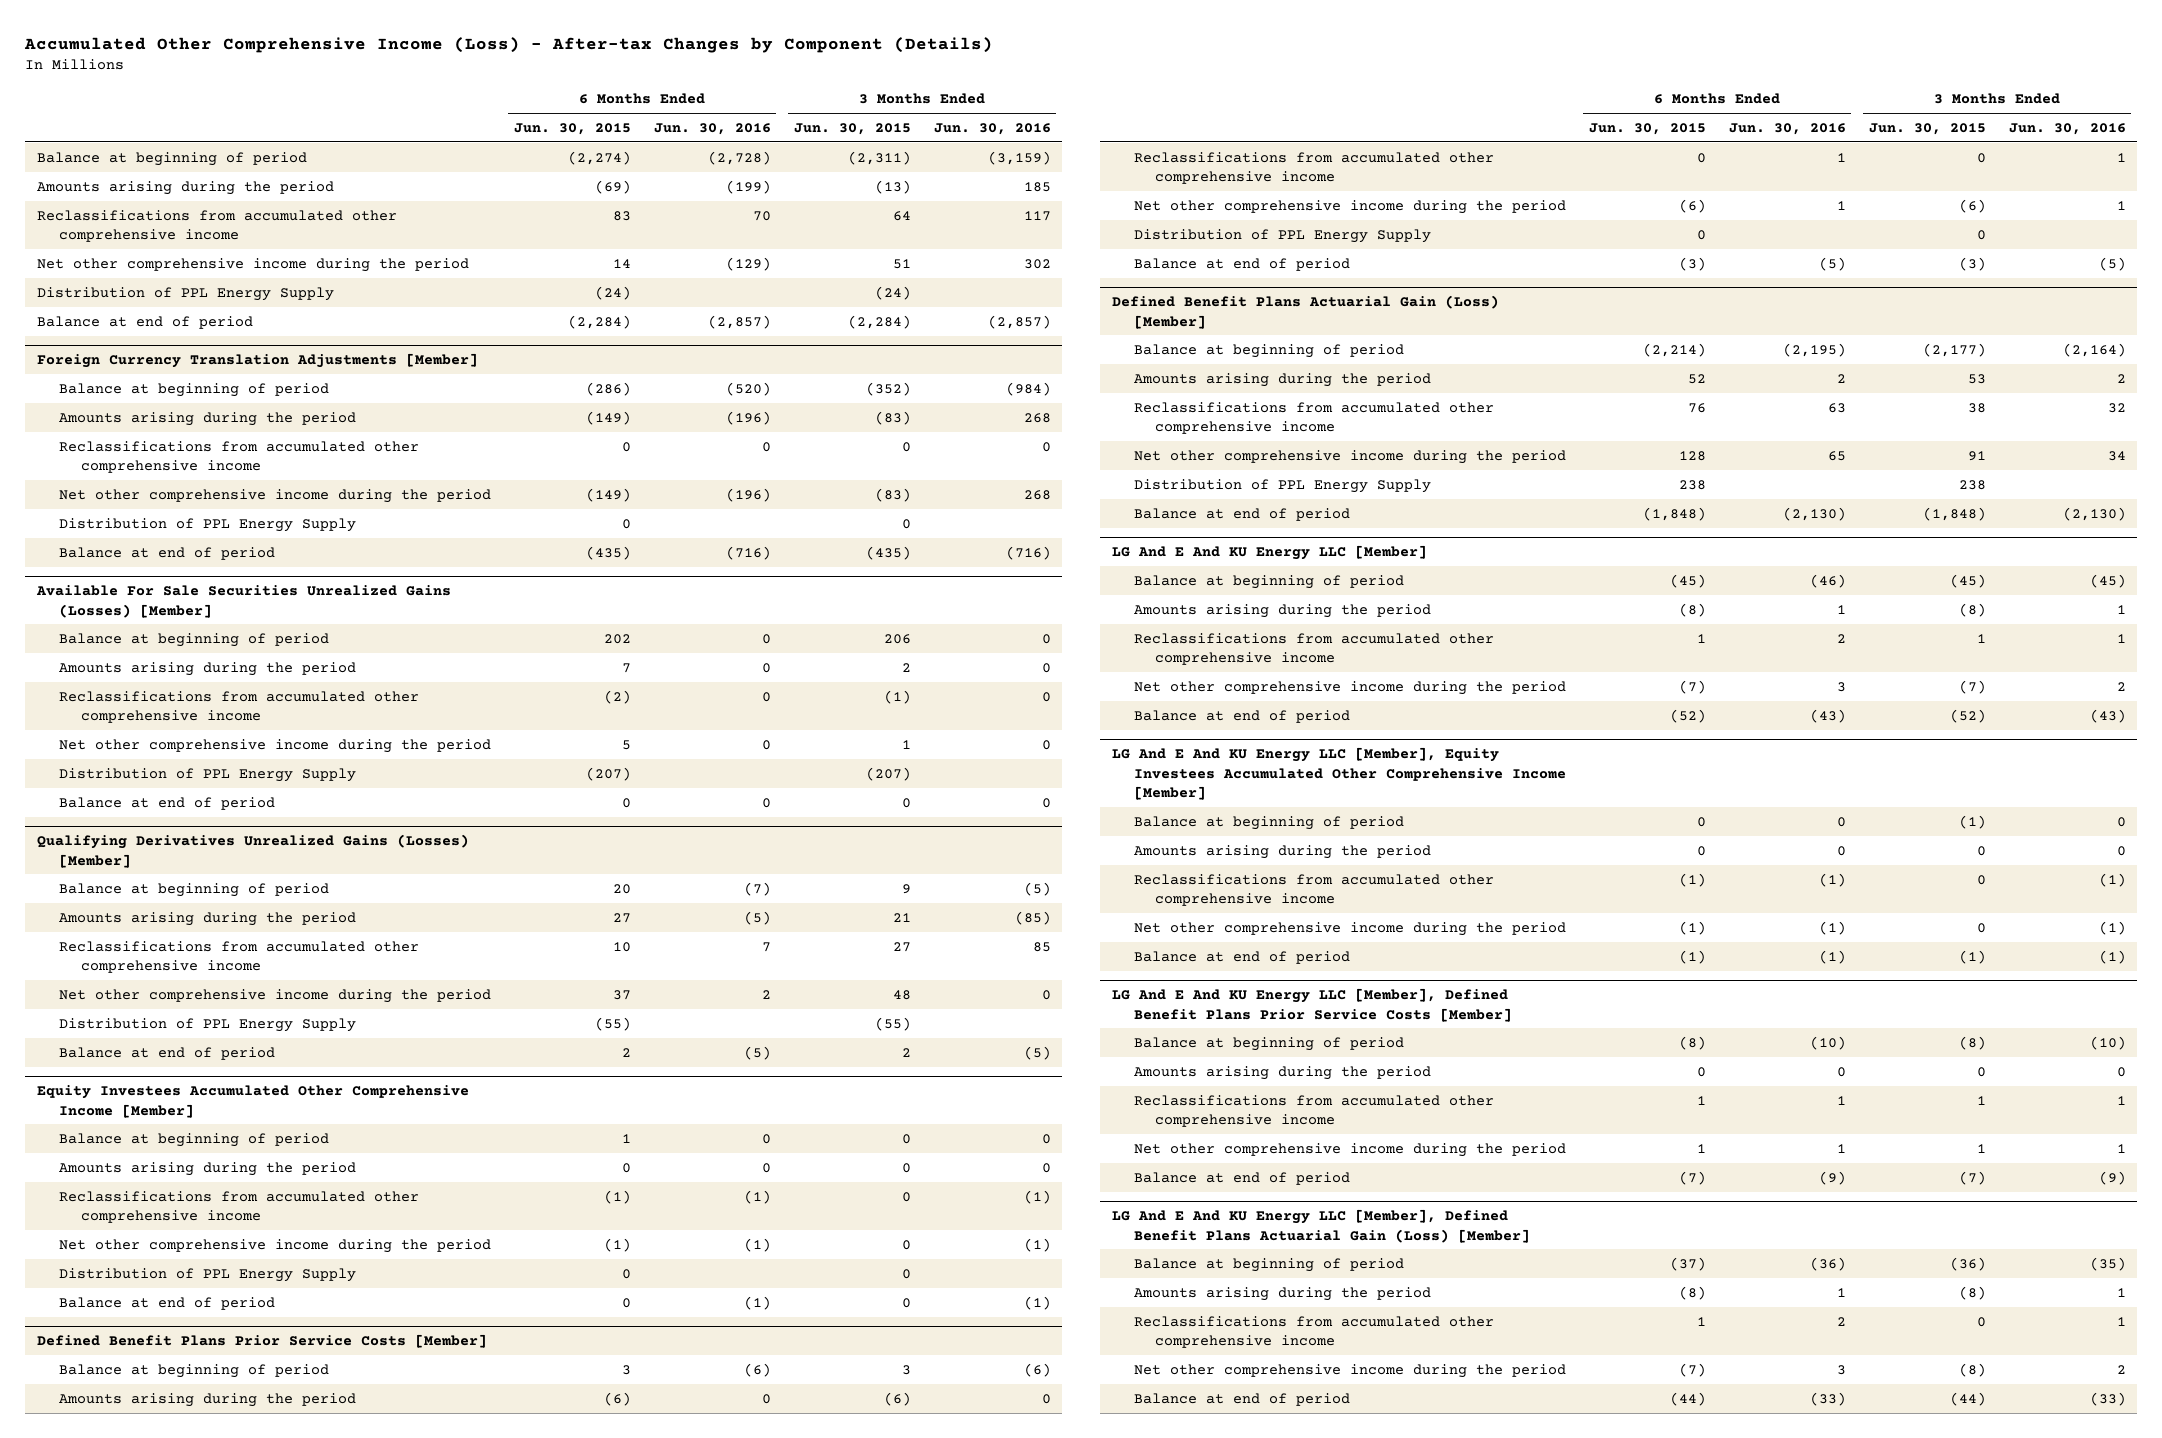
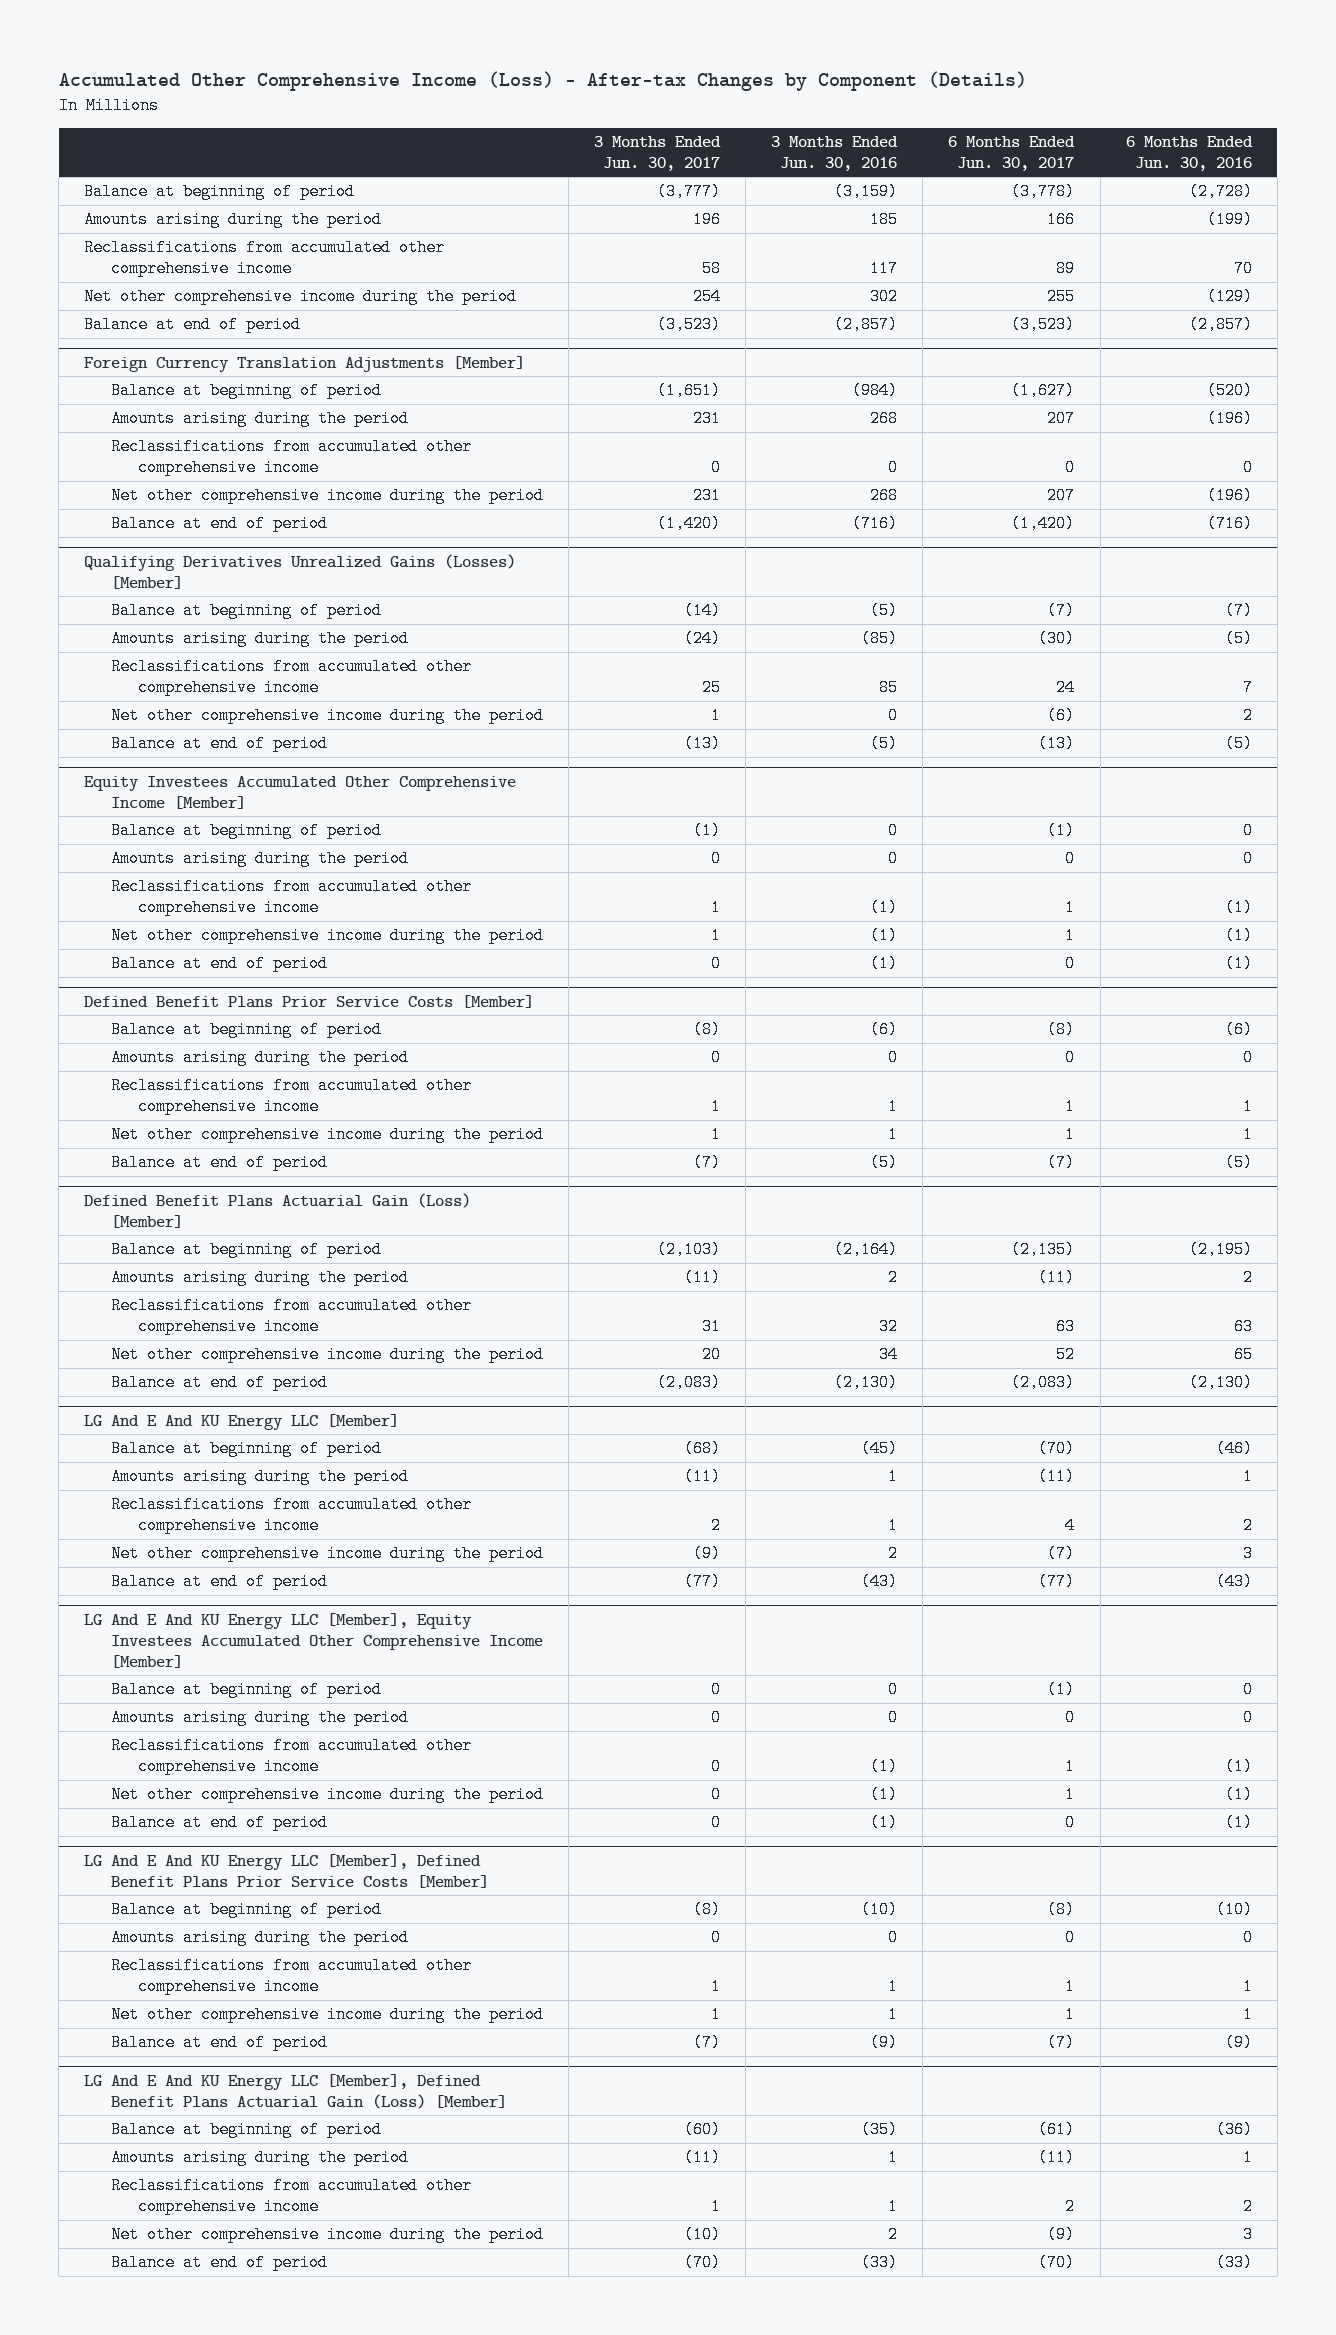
[513,122,631,135] Jun. 30, 2015 -> none
[793,122,911,135] Jun. 30, 2015 -> none
none -> [594,135,722,171] 3 Months Ended Jun. 30, 2017
none -> [948,135,1076,171] 6 Months Ended Jun. 30, 2017
[36,286,334,301] Distribution of PPL Energy Supply -> none
[58,517,356,532] Distribution of PPL Energy Supply -> none
[35,585,451,618] Available For Sale Securities Unrealized Gains (Losses) [Member] -> none
[58,632,329,647] Balance at beginning of period -> none
[58,661,356,676] Amounts arising during the period -> none
[58,690,419,723] Reclassifications from accumulated other comprehensive income -> none
[58,738,491,753] Net other comprehensive income during the period -> none
[58,767,356,782] Distribution of PPL Energy Supply -> none
[58,796,275,810] Balance at end of period -> none
[58,1017,356,1032] Distribution of PPL Energy Supply -> none
[58,1267,356,1282] Distribution of PPL Energy Supply -> none
[1133,228,1431,243] Distribution of PPL Energy Supply -> none
[1133,478,1431,493] Distribution of PPL Energy Supply -> none

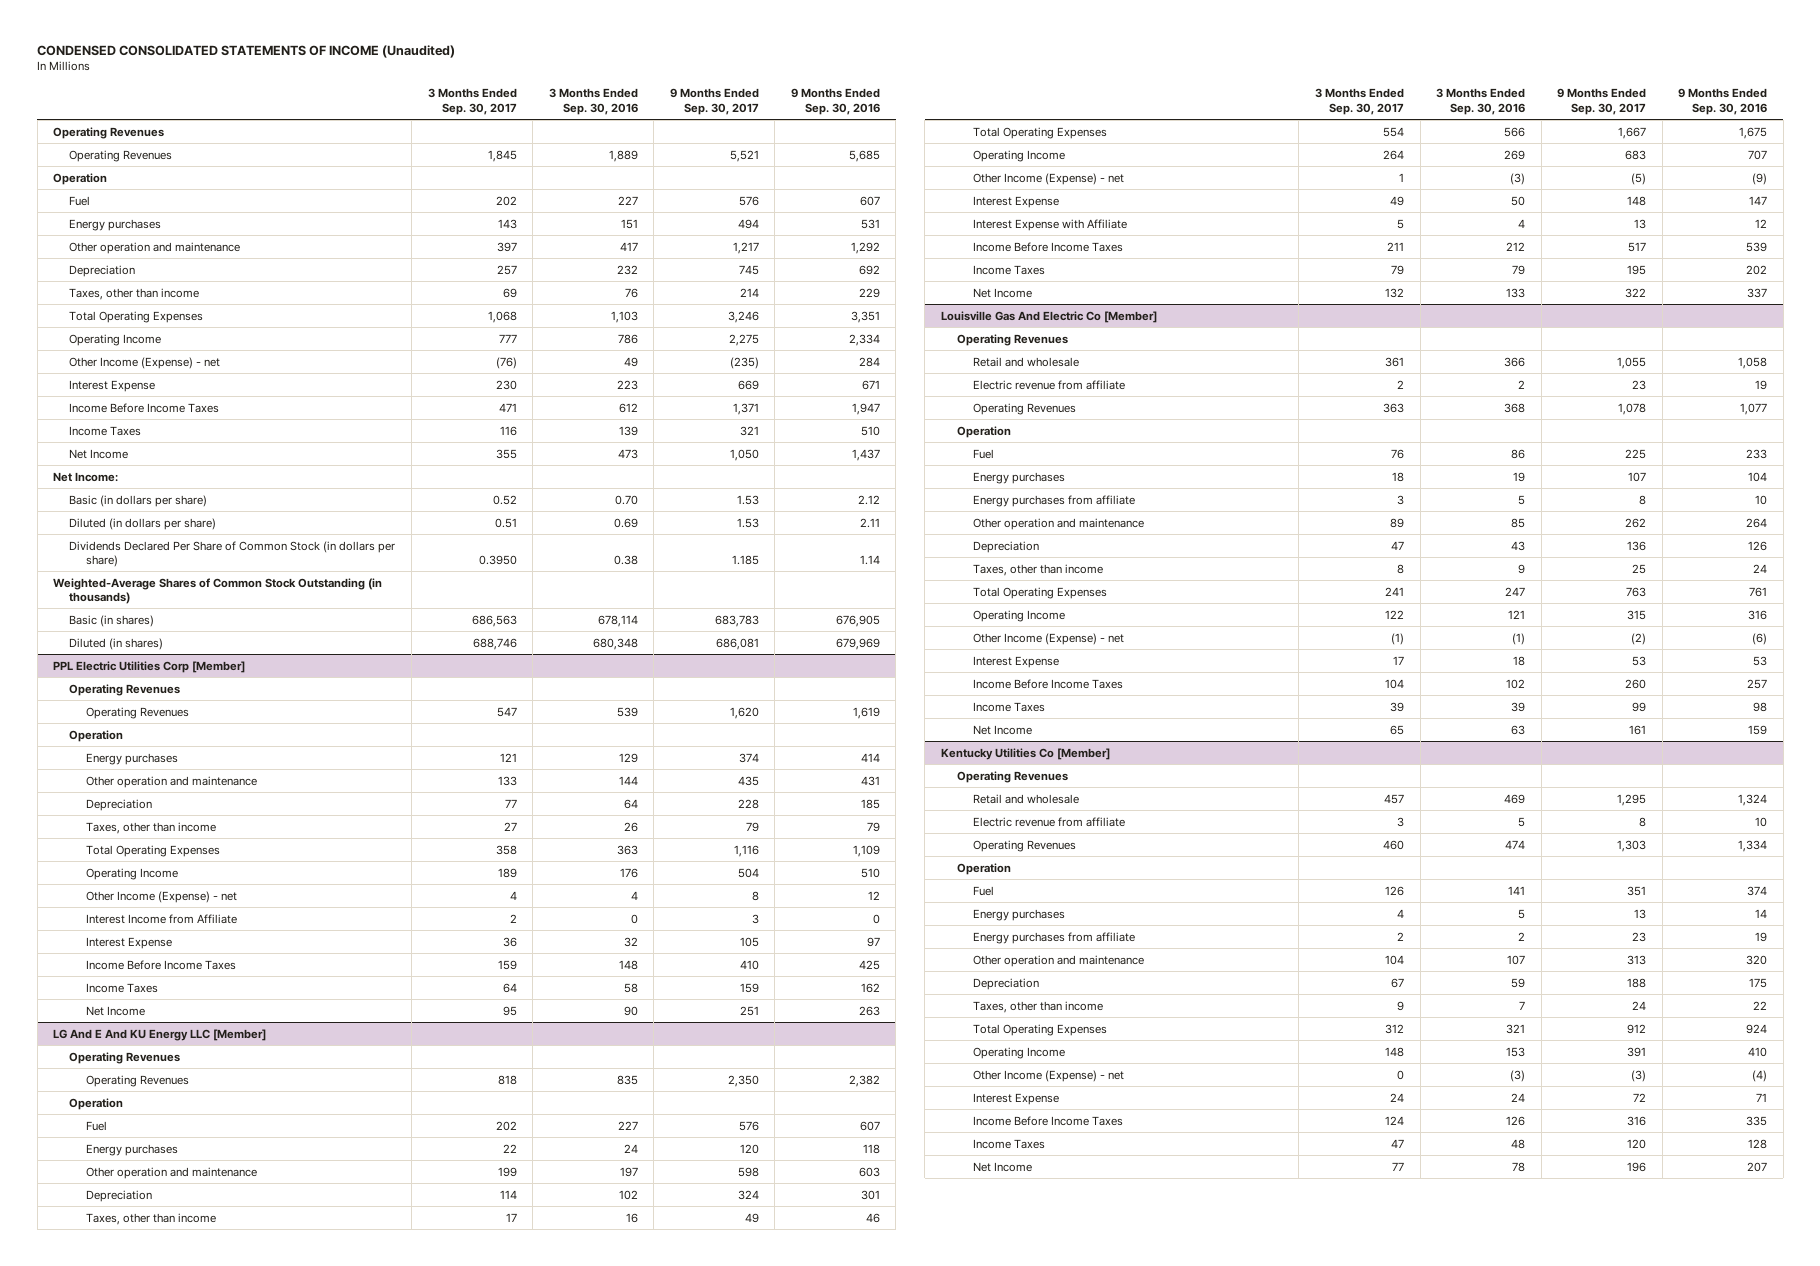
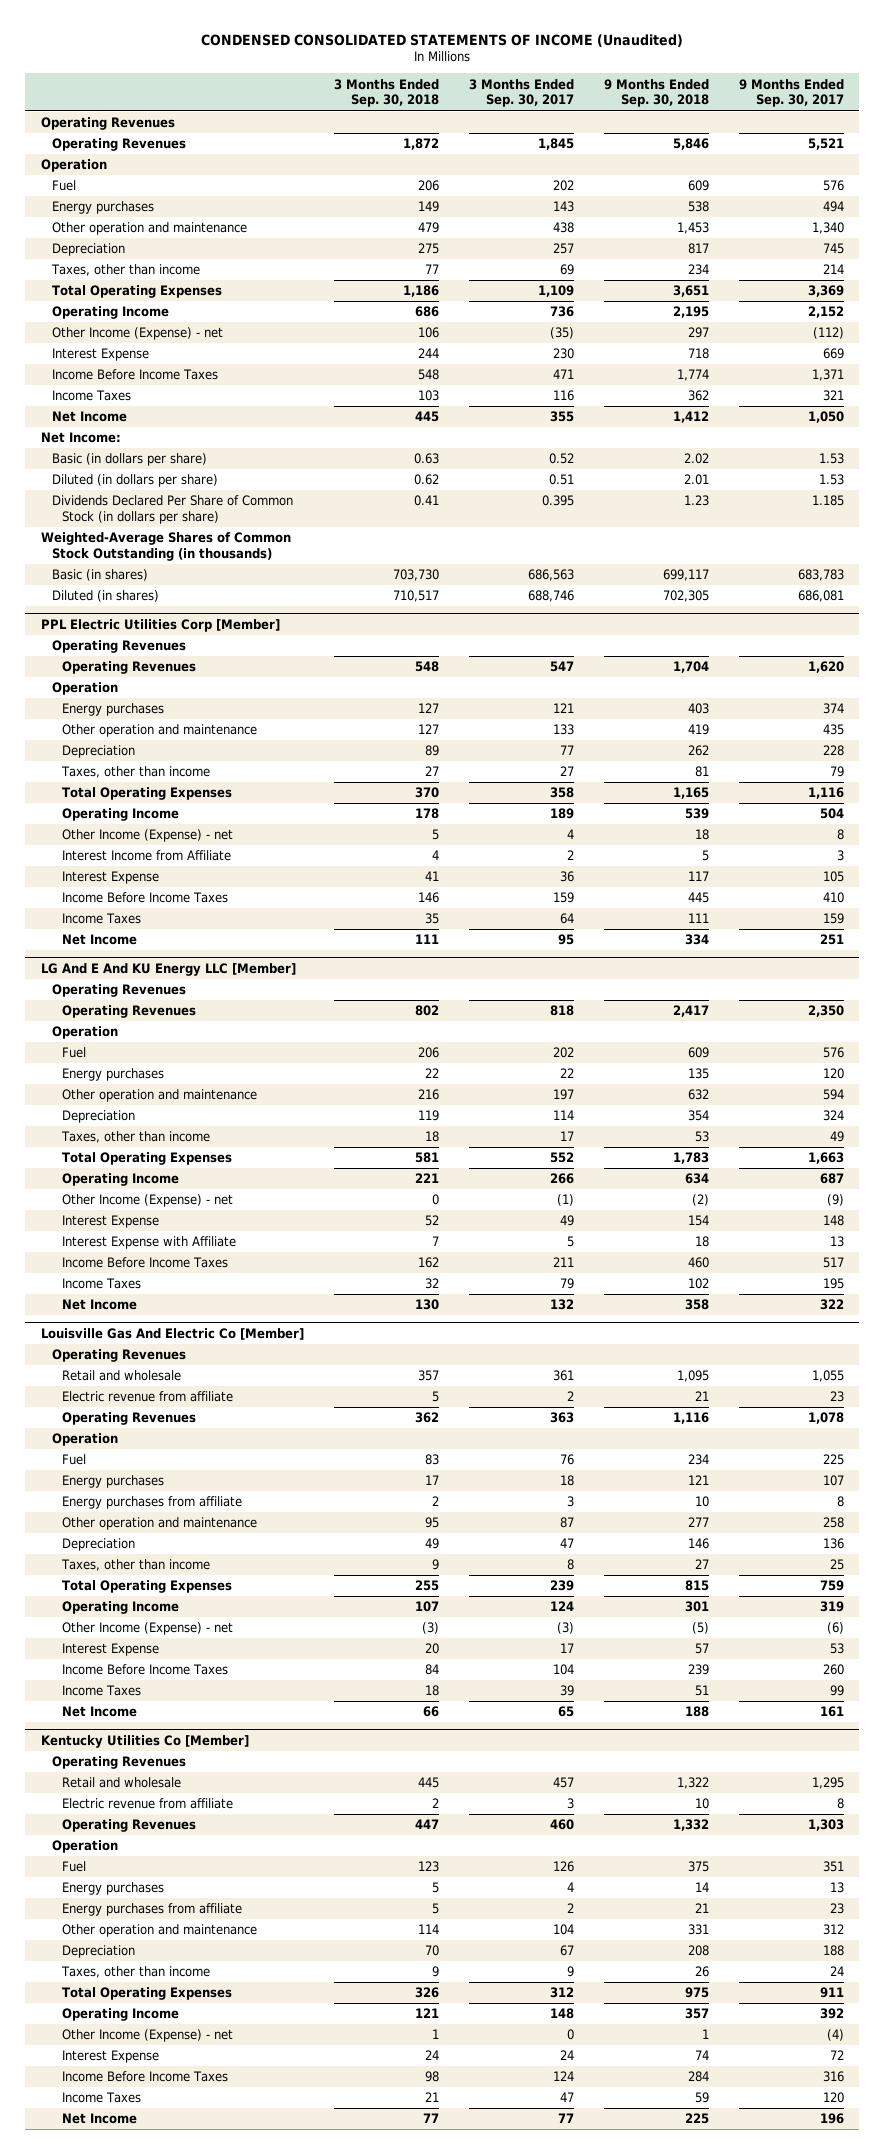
[548,88,638,115] 3 Months Ended Sep. 30, 2016 -> none
[790,88,880,115] 9 Months Ended Sep. 30, 2016 -> none
none -> [333,78,439,108] 3 Months Ended Sep. 30, 2018
none -> [604,78,710,108] 9 Months Ended Sep. 30, 2018
[496,241,517,252] 397 -> [552,222,574,234] 438
[732,241,759,254] 1,217 -> [812,222,845,235] 1,340
[487,310,517,323] 1,068 -> [537,285,574,298] 1,109
[727,310,759,323] 3,246 -> [808,285,845,298] 3,369
[498,333,517,343] 777 -> [549,306,574,318] 736
[728,333,759,346] 2,275 -> [808,306,845,319] 2,152
[495,356,517,369] (76) -> [549,327,574,340] (35)
[729,356,759,369] (235) -> [813,327,845,340] (112)
[478,554,517,565] 0.3950 -> [541,495,574,507] 0.395
[497,1166,517,1177] 199 -> [552,1089,574,1101] 197
[737,1166,759,1177] 598 -> [823,1089,845,1101] 594
[1382,126,1404,137] 554 -> [549,1152,574,1164] 552
[1618,126,1647,139] 1,667 -> [808,1152,845,1165] 1,663
[1382,149,1404,160] 264 -> [549,1173,574,1185] 266
[1625,149,1647,160] 683 -> [820,1173,845,1185] 687
[1398,172,1404,182] 1 -> [556,1194,574,1207] (1)
[1631,172,1647,185] (5) -> [827,1194,845,1207] (9)
[1389,517,1404,528] 89 -> [559,1517,574,1529] 87
[1625,517,1647,528] 262 -> [823,1517,845,1529] 258
[1384,586,1404,596] 241 -> [549,1580,574,1592] 239
[1626,586,1647,597] 763 -> [820,1580,845,1592] 759
[1384,609,1404,619] 122 -> [549,1601,574,1612] 124
[1627,609,1647,620] 315 -> [820,1601,845,1613] 319
[1390,632,1404,645] (1) -> [556,1622,574,1635] (3)
[1631,632,1647,645] (2) -> [827,1622,845,1635] (6)
[1627,954,1647,965] 313 -> [823,1924,845,1936] 312
[1627,1023,1647,1034] 912 -> [820,1987,845,1999] 911
[1627,1046,1647,1057] 391 -> [820,2008,845,2020] 392
[1631,1069,1647,1082] (3) -> [827,2029,845,2042] (4)

